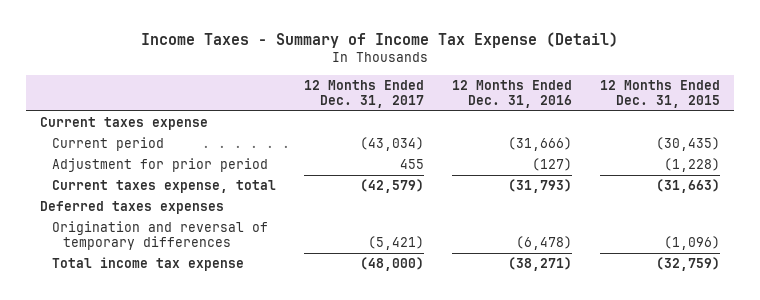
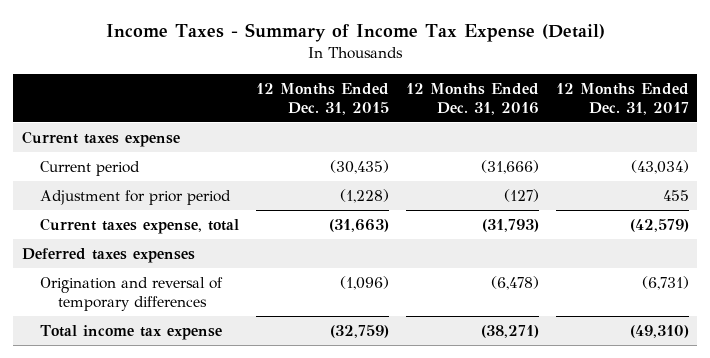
[367,236,424,251] (5,421) -> [641,275,689,290] (6,731)
[359,256,424,271] (48,000) -> [629,324,689,338] (49,310)

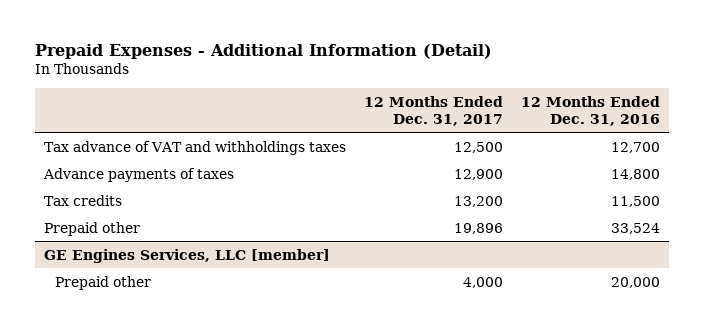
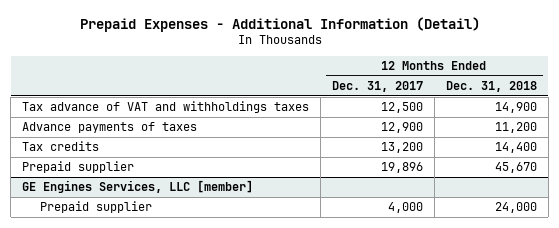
[521,95,661,126] 12 Months Ended Dec. 31, 2016 -> none
none -> [445,81,537,93] Dec. 31, 2018
[43,221,140,236] Prepaid other -> [22,161,135,174] Prepaid supplier
[55,275,152,290] Prepaid other -> none
none -> [39,201,152,214] Prepaid supplier

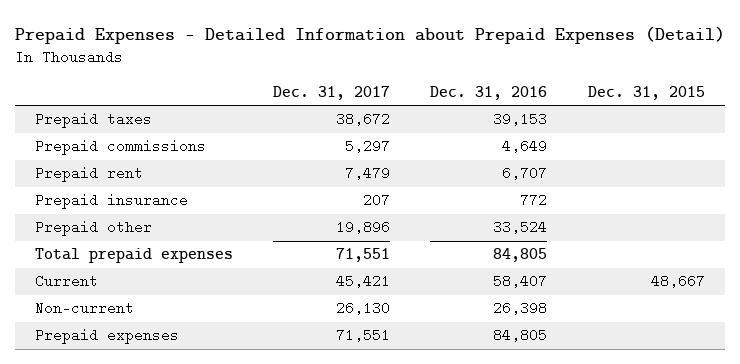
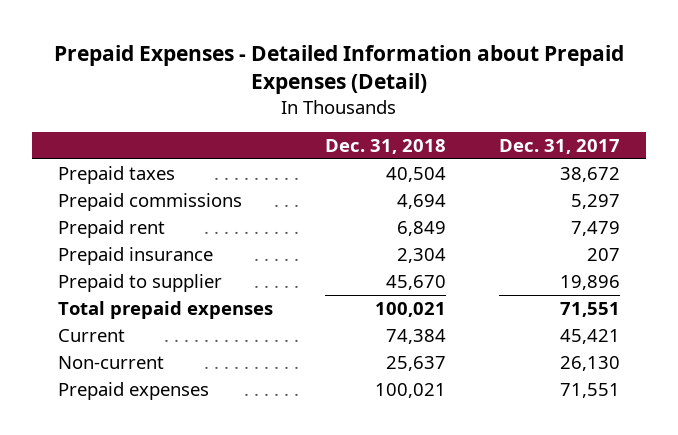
[430,85,548,100] Dec. 31, 2016 -> none
[587,85,705,100] Dec. 31, 2015 -> none
none -> [325,139,447,155] Dec. 31, 2018
[34,220,152,237] Prepaid other -> [58,274,223,293] Prepaid to supplier

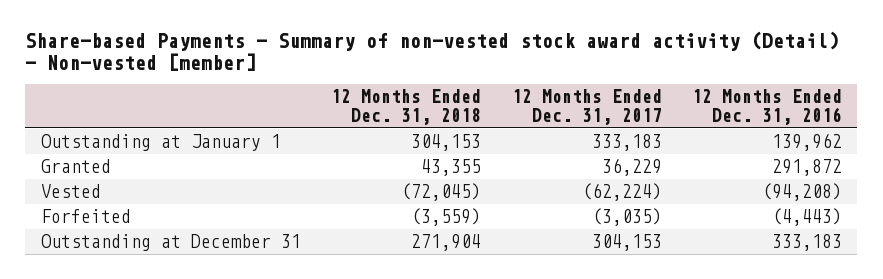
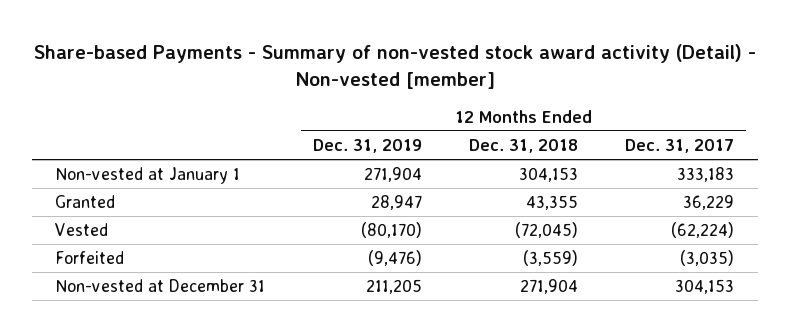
[692,89,843,125] 12 Months Ended Dec. 31, 2016 -> none
none -> [312,138,422,153] Dec. 31, 2019
[40,134,281,152] Outstanding at January 1 -> [55,166,241,184] Non-vested at January 1
[40,234,301,252] Outstanding at December 31 -> [55,278,266,292] Non-vested at December 31

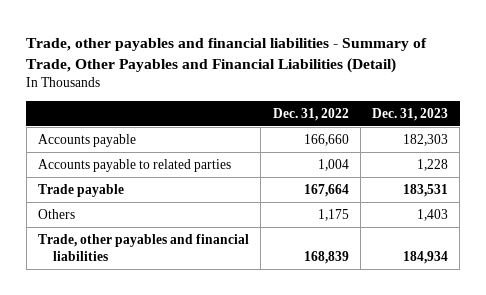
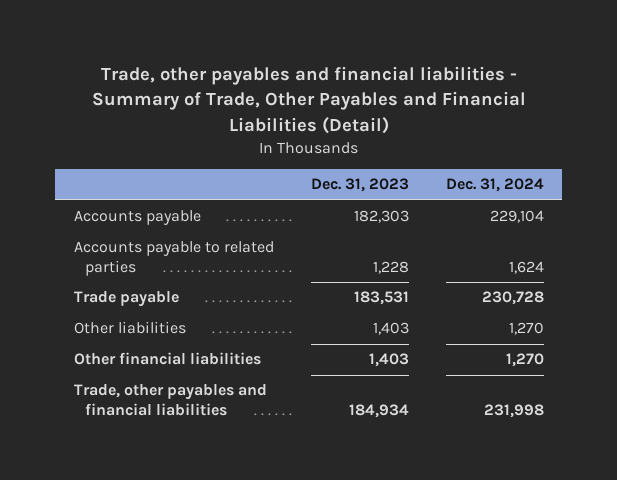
[272,107,349,121] Dec. 31, 2022 -> none
none -> [445,178,544,193] Dec. 31, 2024
none -> [73,321,186,335] Other liabilities
[38,208,76,219] Others -> [73,352,261,366] Other financial liabilities

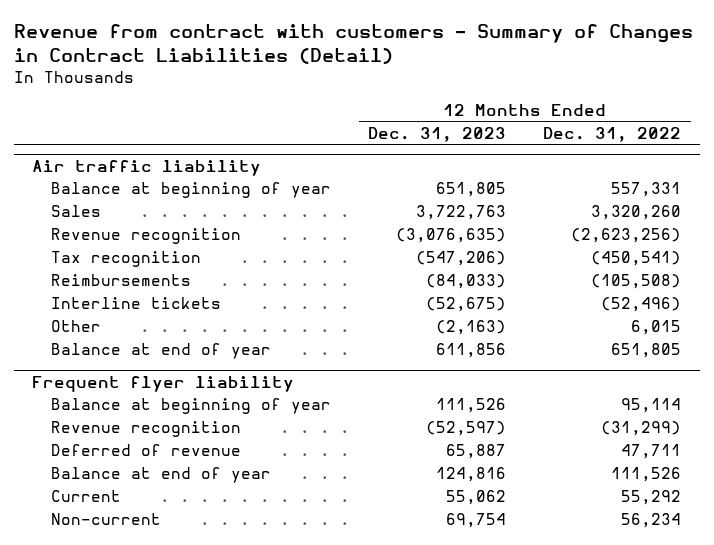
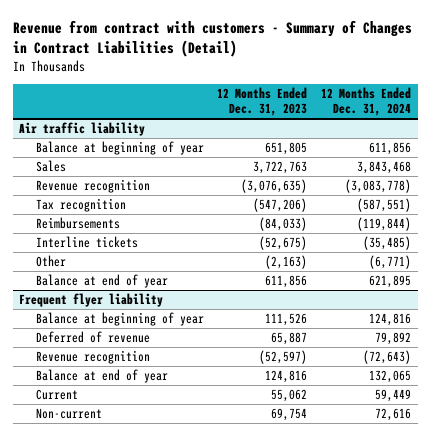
[543,126,682,142] Dec. 31, 2022 -> none
none -> [321,86,412,117] 12 Months Ended Dec. 31, 2024
[51,421,242,438] Revenue recognition -> [35,350,150,365] Revenue recognition

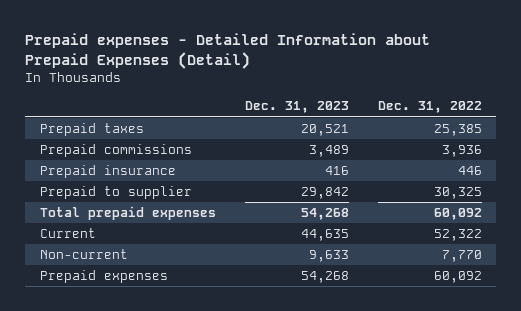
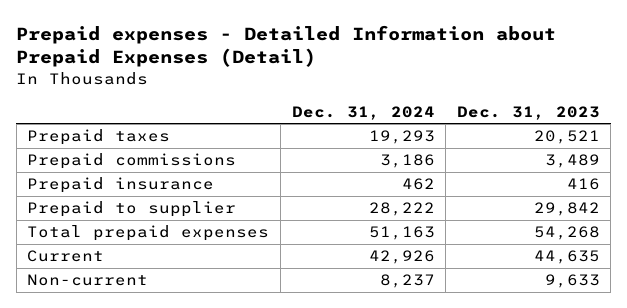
[377,101,482,114] Dec. 31, 2022 -> none
none -> [291,105,435,120] Dec. 31, 2024
[39,270,168,284] Prepaid expenses -> none

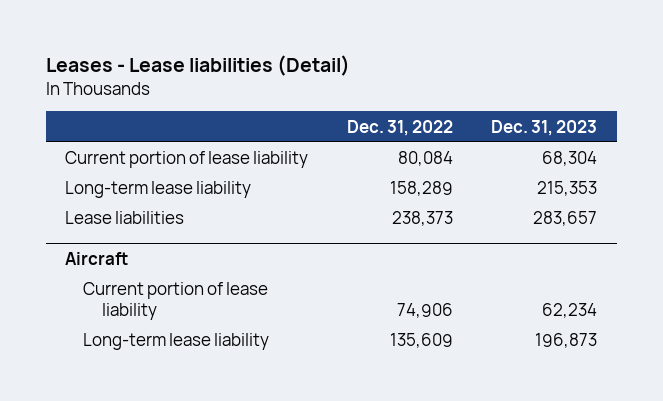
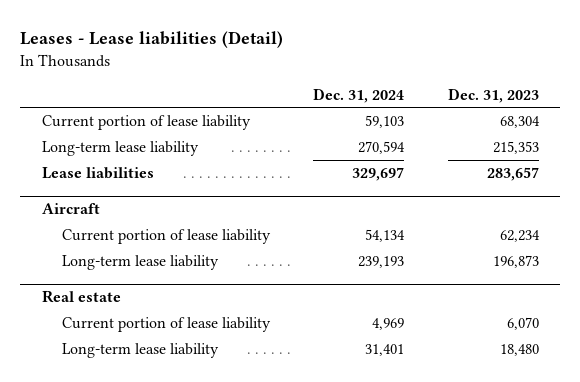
[346,119,453,136] Dec. 31, 2022 -> none
none -> [313,87,405,103] Dec. 31, 2024
none -> [41,290,121,304] Real estate
none -> [61,316,271,332] Current portion of lease liability
none -> [61,342,219,358] Long-term lease liability

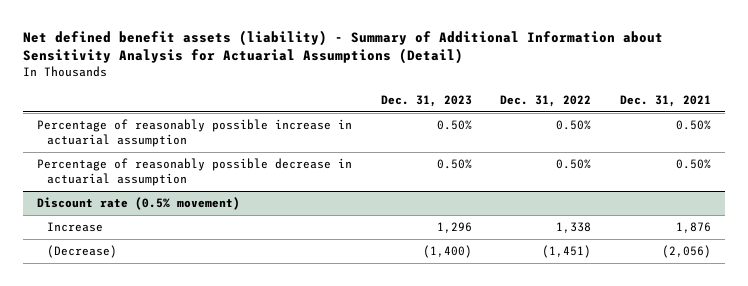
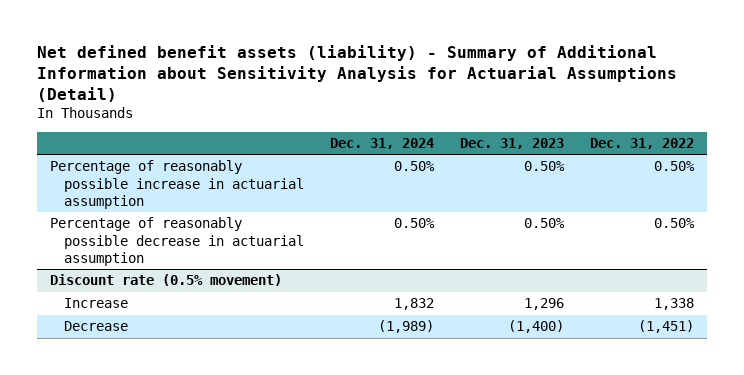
[619,94,711,107] Dec. 31, 2021 -> none
none -> [329,137,434,149] Dec. 31, 2024
[46,245,117,259] (Decrease) -> [63,321,128,332] Decrease

